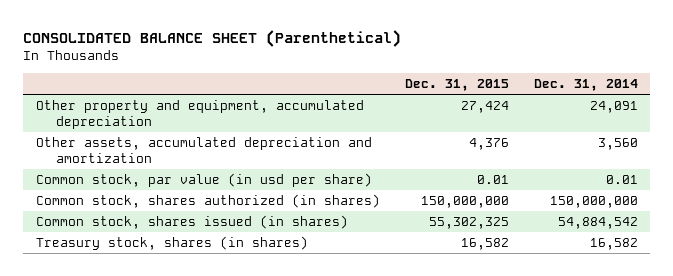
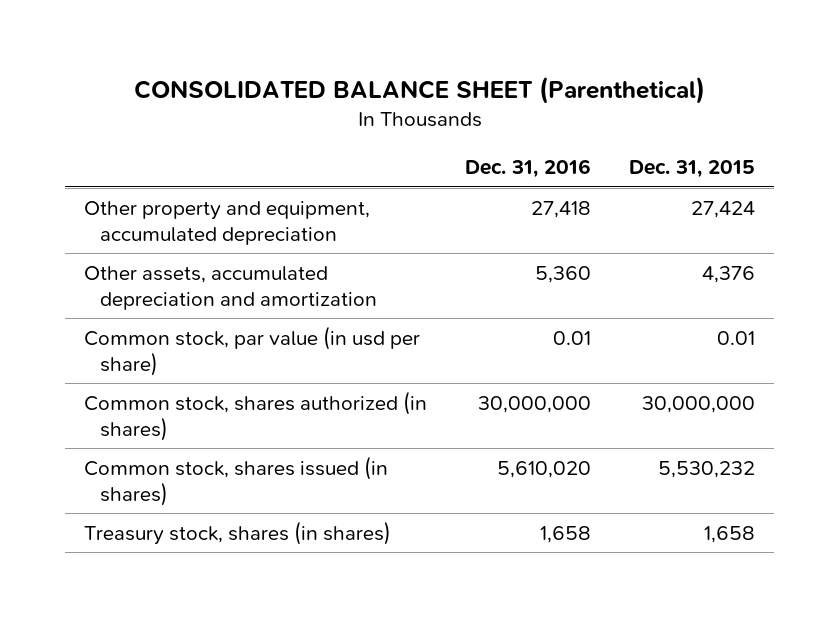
[533,79,638,92] Dec. 31, 2014 -> none
none -> [465,159,592,179] Dec. 31, 2016
[420,195,509,208] 150,000,000 -> [642,395,756,413] 30,000,000
[428,216,509,229] 55,302,325 -> [658,460,756,478] 5,530,232
[460,237,509,250] 16,582 -> [704,525,756,543] 1,658

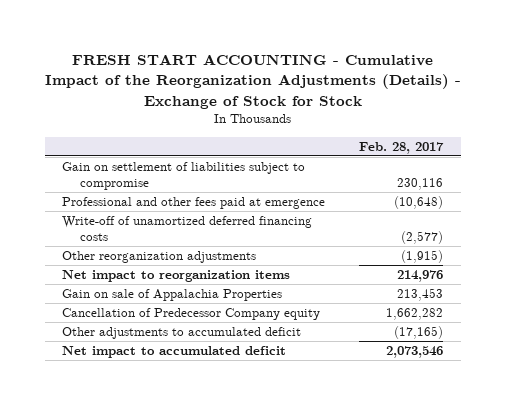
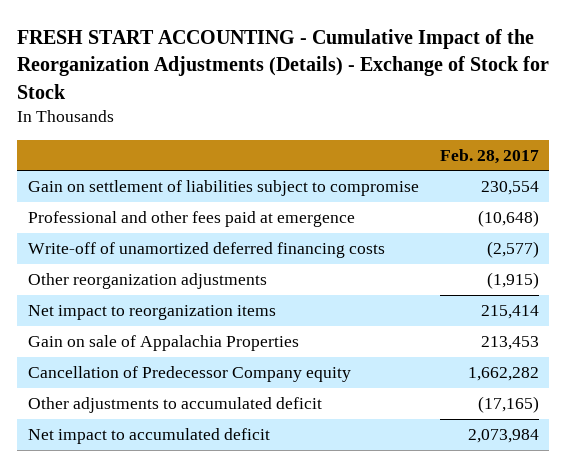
[397,178,444,191] 230,116 -> [480,180,539,195] 230,554
[397,270,444,283] 214,976 -> [480,304,539,319] 215,414
[386,346,444,359] 2,073,546 -> [467,428,539,443] 2,073,984

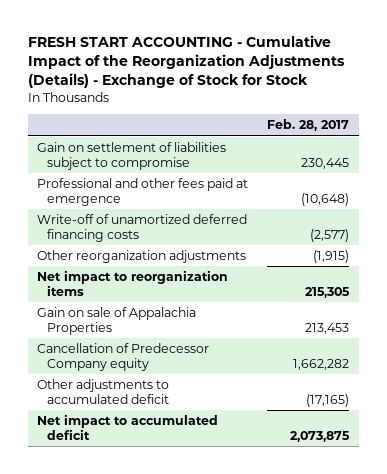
[480,180,539,195] 230,554 -> [301,157,350,169] 230,445
[480,304,539,319] 215,414 -> [305,286,351,298] 215,305
[467,428,539,443] 2,073,984 -> [290,430,351,442] 2,073,875

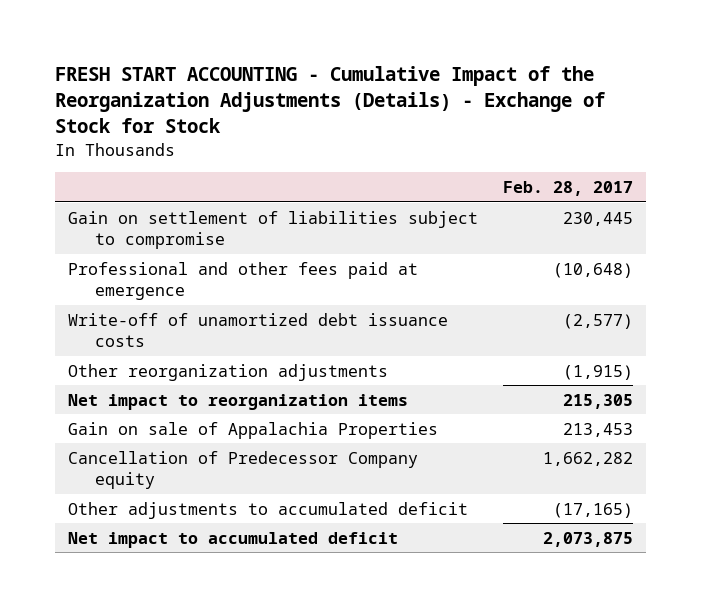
[37,213,248,242] Write-off of unamortized deferred financing costs -> [68,312,449,347] Write-off of unamortized debt issuance costs

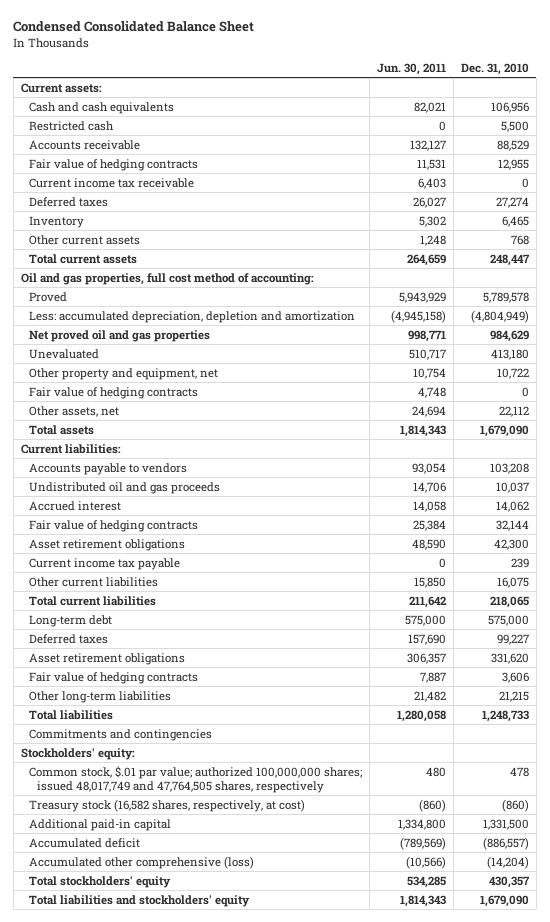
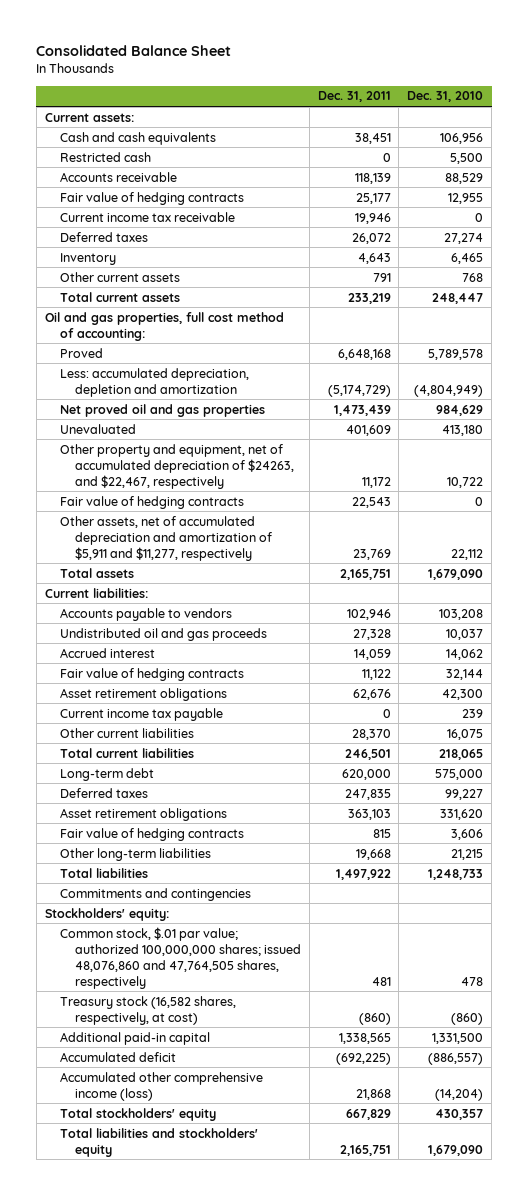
[13,21,255,33] Condensed Consolidated Balance Sheet -> [36,44,232,56] Consolidated Balance Sheet
[376,62,446,75] Jun. 30, 2011 -> none
none -> [317,91,391,103] Dec. 31, 2011
[28,367,218,380] Other property and equipment, net -> [59,443,294,489] Other property and equipment, net of accumulated depreciation of $24263, and $22,467, respectively
[28,405,119,417] Other assets, net -> [59,515,272,561] Other assets, net of accumulated depreciation and amortization of $5,911 and $11,277, respectively
[28,765,362,793] Common stock, $.01 par value; authorized 100,000,000 shares; issued 48,017,749 and 47,764,505 shares, respectively -> [59,926,301,989] Common stock, $.01 par value; authorized 100,000,000 shares; issued 48,076,860 and 47,764,505 shares, respectively
[28,855,254,869] Accumulated other comprehensive (loss) -> [59,1071,263,1101] Accumulated other comprehensive income (loss)

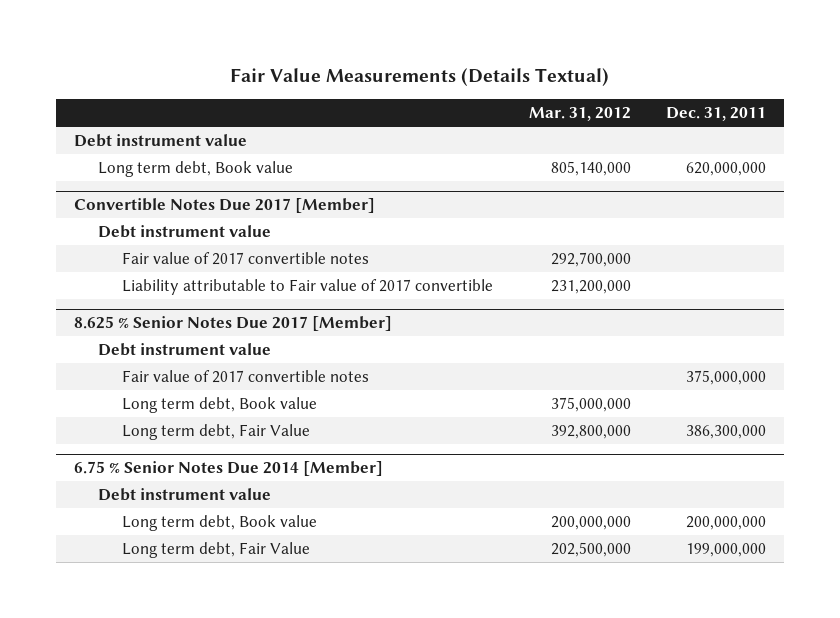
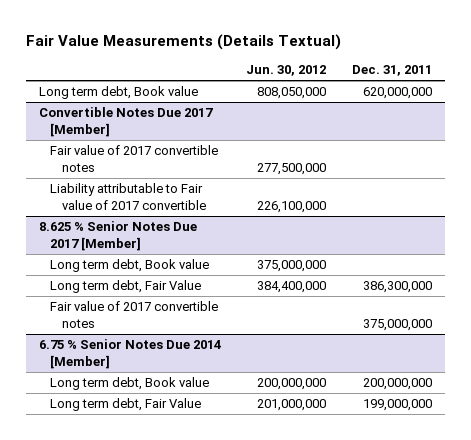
[528,107,631,122] Mar. 31, 2012 -> none
none -> [246,65,327,77] Jun. 30, 2012
[73,133,247,147] Debt instrument value -> none
[98,224,272,238] Debt instrument value -> none
[98,342,272,356] Debt instrument value -> none
[122,369,370,383] Fair value of 2017 convertible notes -> [50,301,219,328] Fair value of 2017 convertible notes
[98,487,272,501] Debt instrument value -> none

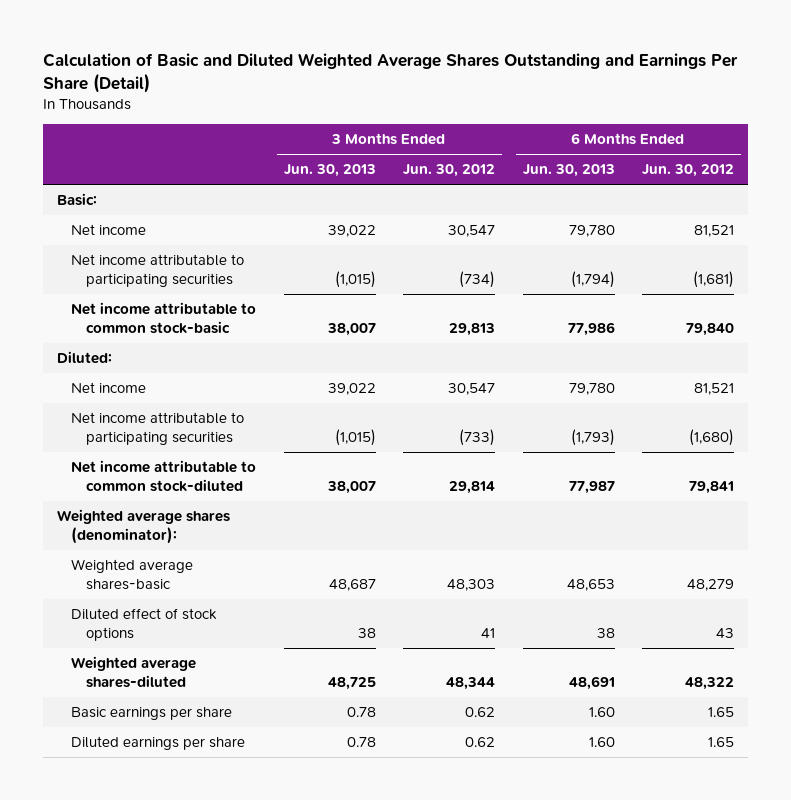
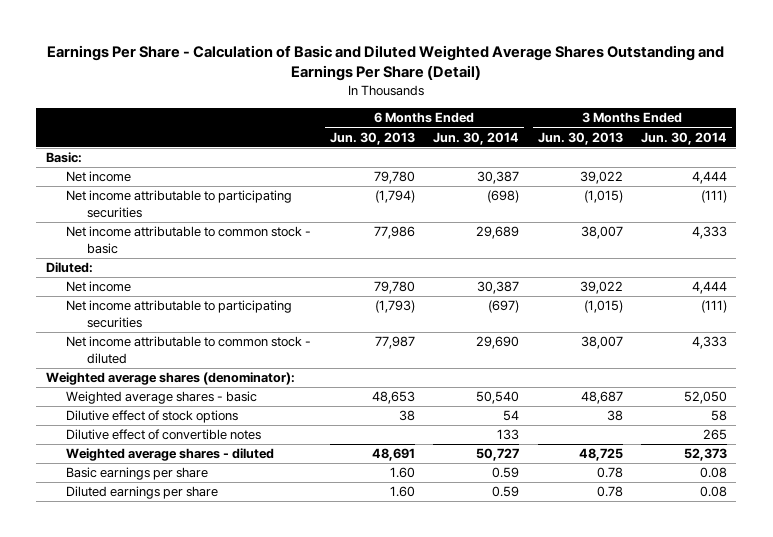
[43,53,739,94] Calculation of Basic and Diluted Weighted Average Shares Outstanding and Earnings Per Share (Detail) -> [47,44,725,82] Earnings Per Share - Calculation of Basic and Diluted Weighted Average Shares Outstanding and Earnings Per Share (Detail)
[403,164,496,178] Jun. 30, 2012 -> none
[642,164,735,178] Jun. 30, 2012 -> none
none -> [433,131,520,145] Jun. 30, 2014
none -> [641,131,728,145] Jun. 30, 2014
[71,302,257,334] Net income attributable to common stock-basic -> [66,226,312,254] Net income attributable to common stock - basic
[71,460,257,492] Net income attributable to common stock-diluted -> [66,336,312,364] Net income attributable to common stock - diluted
[71,559,194,590] Weighted average shares-basic -> [66,391,258,405] Weighted average shares - basic
[71,608,218,641] Diluted effect of stock options -> [66,410,239,424] Dilutive effect of stock options
none -> [66,429,262,441] Dilutive effect of convertible notes
[71,656,197,688] Weighted average shares-diluted -> [66,448,275,462] Weighted average shares - diluted

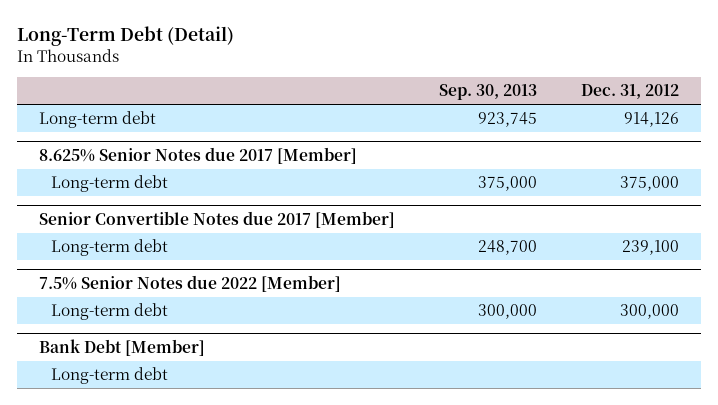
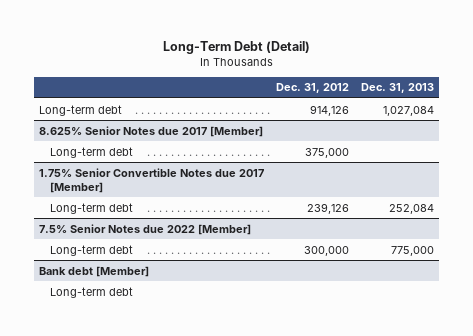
[439,84,538,101] Sep. 30, 2013 -> none
none -> [360,83,434,94] Dec. 31, 2013
[39,210,396,228] Senior Convertible Notes due 2017 [Member] -> [39,167,265,193] 1.75% Senior Convertible Notes due 2017 [Member]
[621,240,679,256] 239,100 -> [307,202,350,214] 239,126
[39,338,206,356] Bank Debt [Member] -> [39,265,150,277] Bank debt [Member]

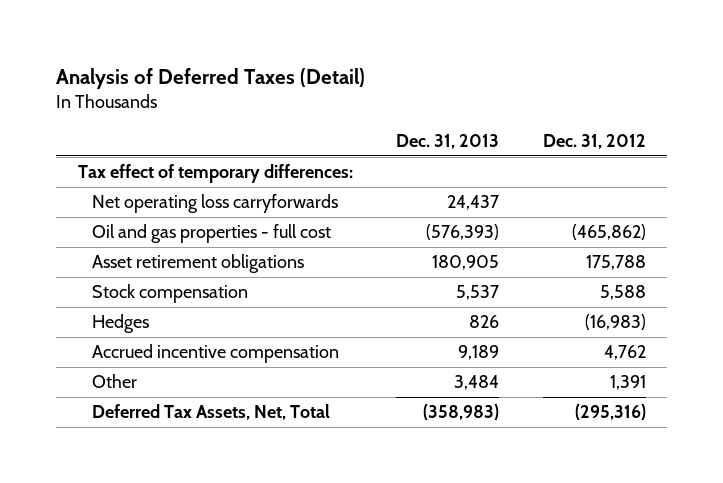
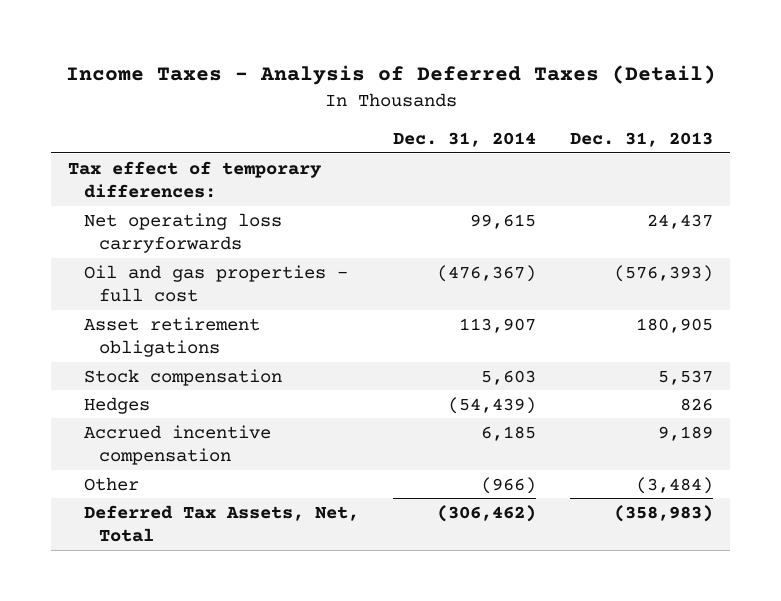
[56,67,366,89] Analysis of Deferred Taxes (Detail) -> [65,65,716,86] Income Taxes - Analysis of Deferred Taxes (Detail)
[542,134,646,150] Dec. 31, 2012 -> none
none -> [392,132,536,148] Dec. 31, 2014
[454,375,500,391] 3,484 -> [635,476,713,494] (3,484)

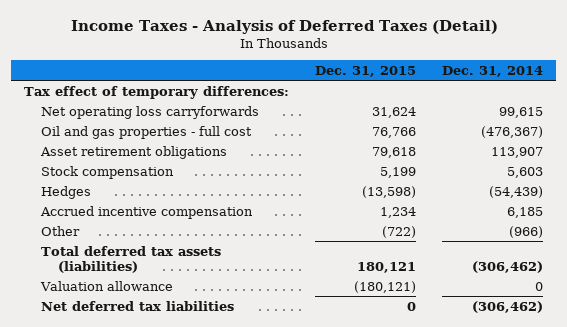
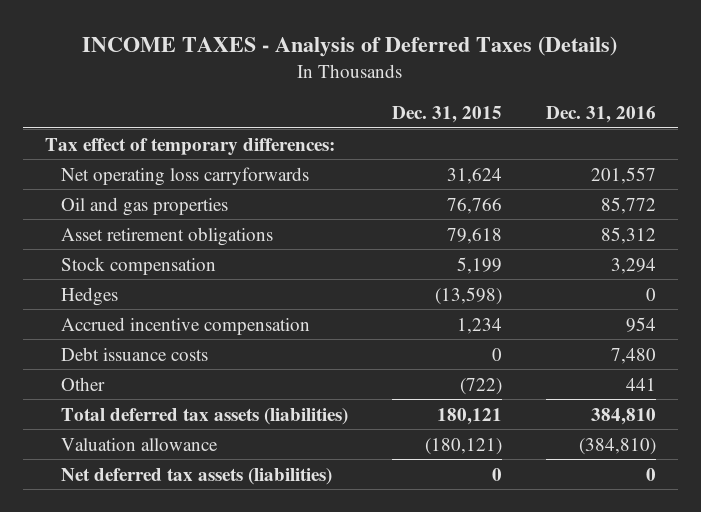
[70,19,498,34] Income Taxes - Analysis of Deferred Taxes (Detail) -> [82,36,618,58] INCOME TAXES - Analysis of Deferred Taxes (Details)
[441,65,543,77] Dec. 31, 2014 -> none
none -> [545,105,656,123] Dec. 31, 2016
[41,125,253,139] Oil and gas properties - full cost -> [60,196,228,216] Oil and gas properties
none -> [60,346,208,361] Debt issuance costs
[41,300,235,311] Net deferred tax liabilities -> [60,467,332,485] Net deferred tax assets (liabilities)

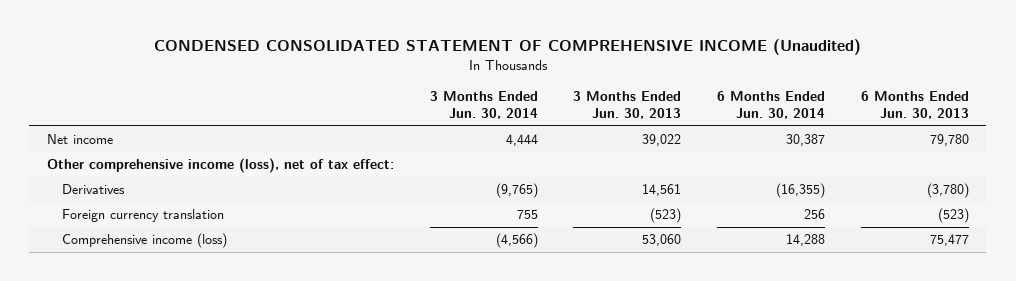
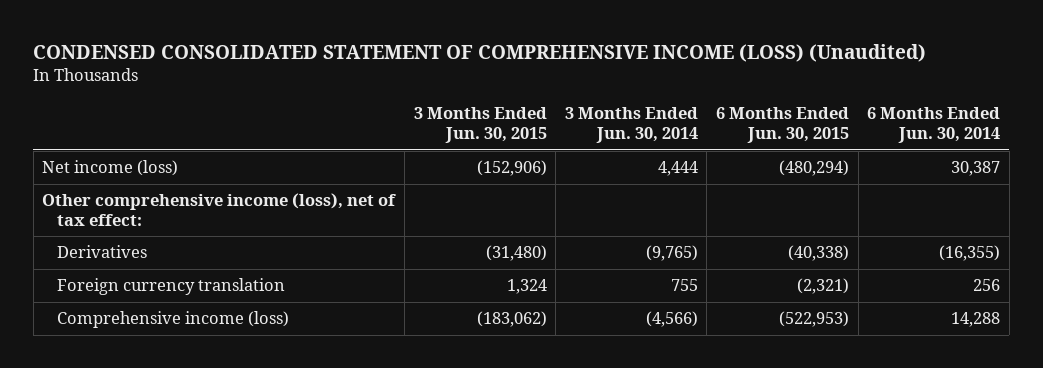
[153,39,861,56] CONDENSED CONSOLIDATED STATEMENT OF COMPREHENSIVE INCOME (Unaudited) -> [33,43,927,62] CONDENSED CONSOLIDATED STATEMENT OF COMPREHENSIVE INCOME (LOSS) (Unaudited)
[573,91,682,120] 3 Months Ended Jun. 30, 2013 -> none
[860,91,969,120] 6 Months Ended Jun. 30, 2013 -> none
none -> [413,107,547,144] 3 Months Ended Jun. 30, 2015
none -> [715,107,849,144] 6 Months Ended Jun. 30, 2015
[47,134,114,145] Net income -> [42,160,179,177] Net income (loss)

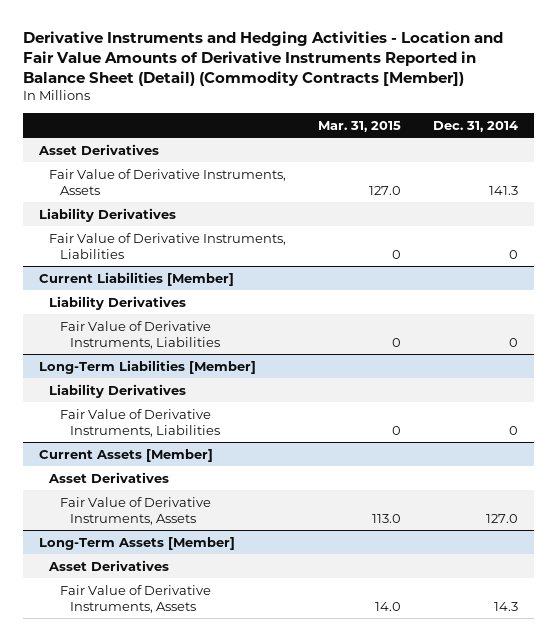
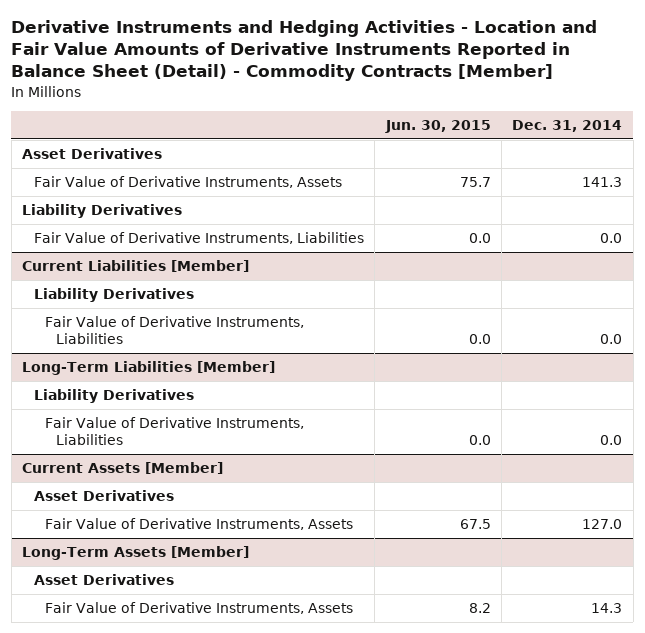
[22,30,503,86] Derivative Instruments and Hedging Activities - Location and Fair Value Amounts of Derivative Instruments Reported in Balance Sheet (Detail) (Commodity Contracts [Member]) -> [11,20,598,82] Derivative Instruments and Hedging Activities - Location and Fair Value Amounts of Derivative Instruments Reported in Balance Sheet (Detail) - Commodity Contracts [Member]
[318,120,402,132] Mar. 31, 2015 -> none
none -> [384,119,491,133] Jun. 30, 2015
[509,249,519,259] 0 -> [600,233,623,244] 0.0
[509,337,519,347] 0 -> [600,334,623,345] 0.0
[509,425,519,435] 0 -> [600,435,623,446] 0.0

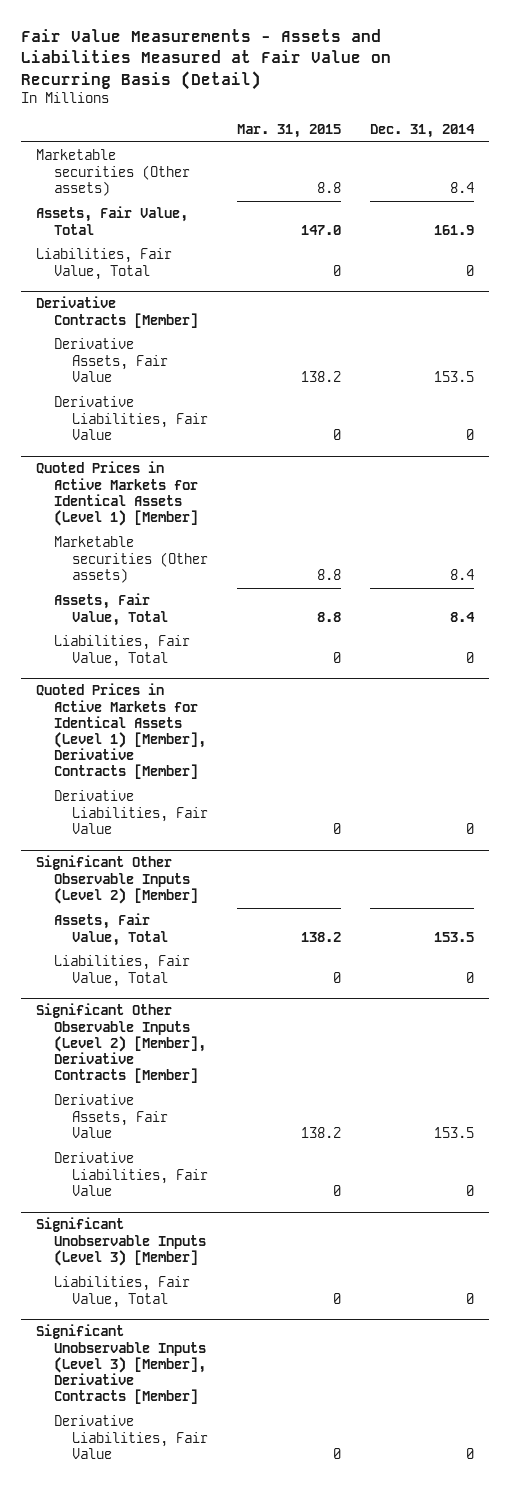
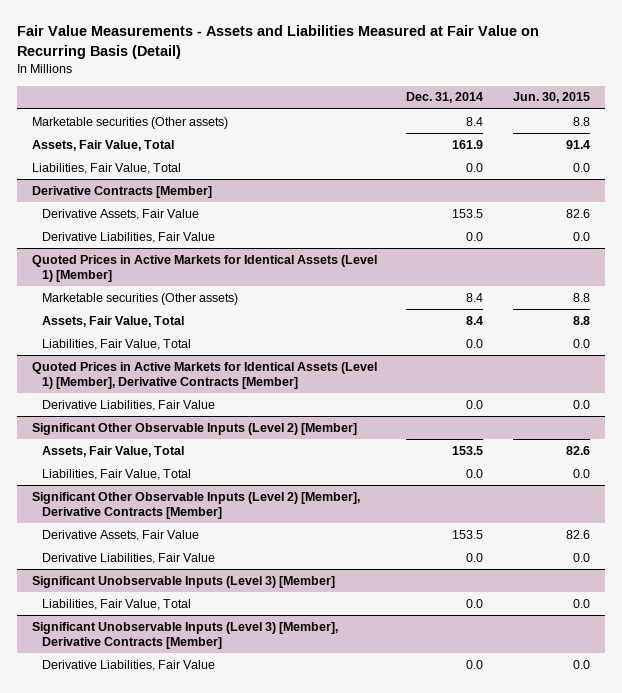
[236,123,341,138] Mar. 31, 2015 -> none
none -> [512,92,590,104] Jun. 30, 2015
[465,264,474,276] 0 -> [466,162,484,172] 0.0
[465,428,474,440] 0 -> [466,231,484,241] 0.0
[465,651,474,663] 0 -> [466,338,484,348] 0.0
[465,822,474,834] 0 -> [466,399,484,409] 0.0
[465,971,474,983] 0 -> [466,468,484,478] 0.0
[465,1184,474,1196] 0 -> [466,552,484,562] 0.0
[465,1292,474,1304] 0 -> [466,598,484,608] 0.0
[465,1447,474,1459] 0 -> [466,659,484,669] 0.0

